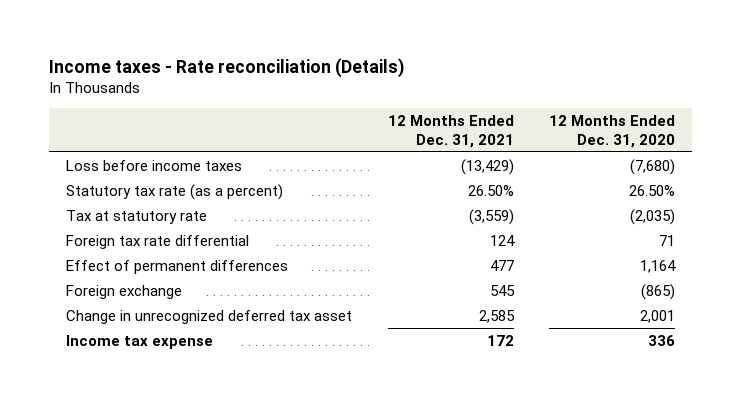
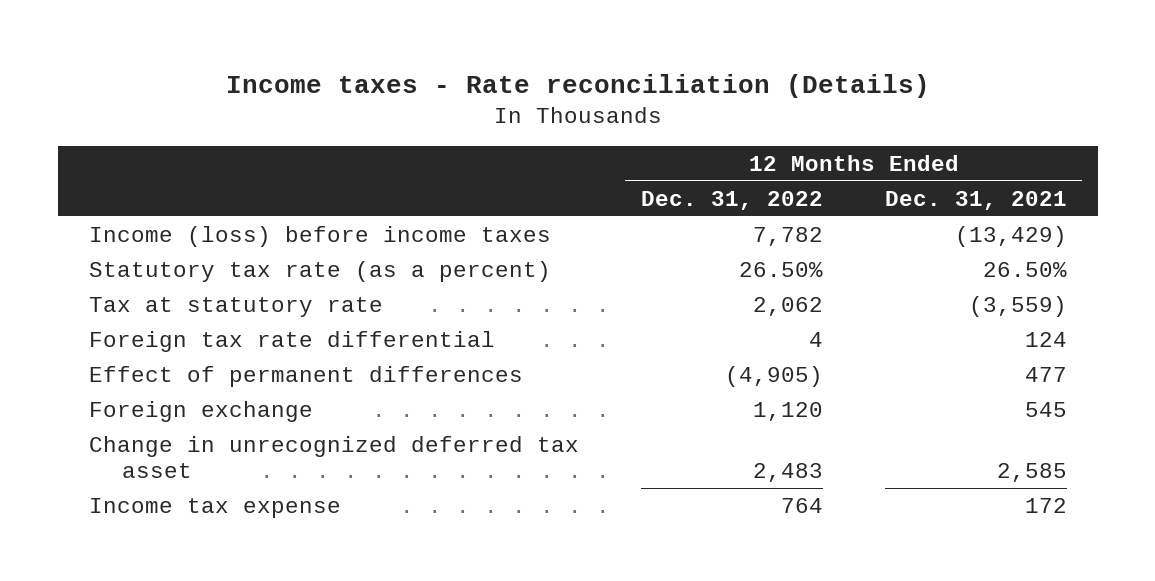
[548,115,675,148] 12 Months Ended Dec. 31, 2020 -> none
none -> [640,190,823,210] Dec. 31, 2022
[66,160,243,172] Loss before income taxes -> [88,225,551,247] Income (loss) before income taxes

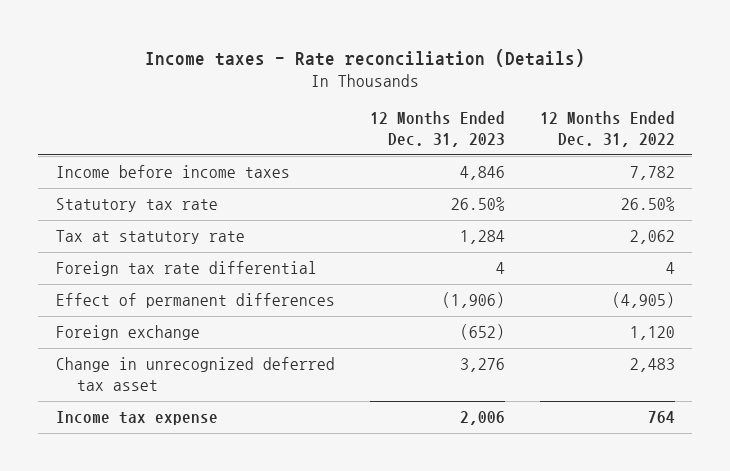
[884,190,1067,210] Dec. 31, 2021 -> none
none -> [369,111,505,147] 12 Months Ended Dec. 31, 2023
[88,225,551,247] Income (loss) before income taxes -> [55,165,290,179] Income before income taxes
[88,260,551,282] Statutory tax rate (as a percent) -> [55,198,218,213] Statutory tax rate

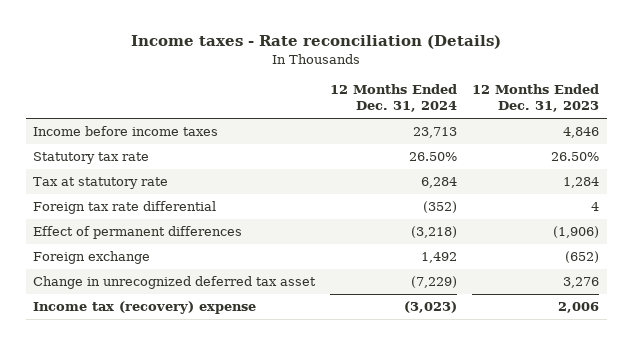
[539,111,675,147] 12 Months Ended Dec. 31, 2022 -> none
none -> [330,83,458,113] 12 Months Ended Dec. 31, 2024
[55,411,218,426] Income tax expense -> [33,301,257,315] Income tax (recovery) expense

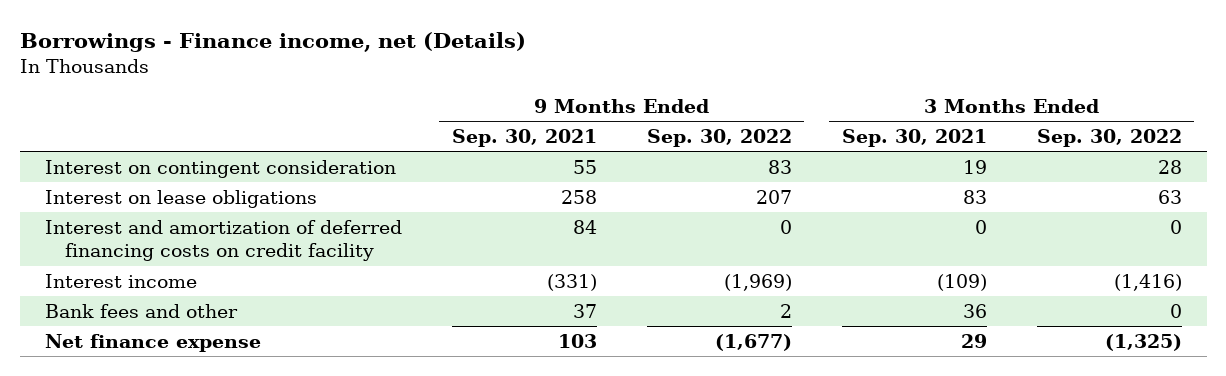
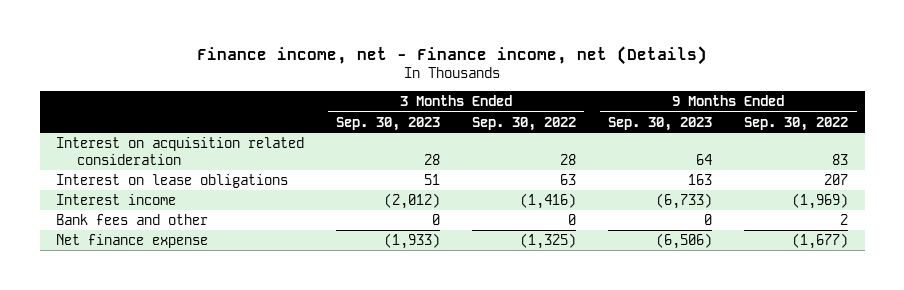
[19,32,526,53] Borrowings - Finance income, net (Details) -> [197,46,708,66] Finance income, net - Finance income, net (Details)
[451,128,597,147] Sep. 30, 2021 -> none
[841,128,987,147] Sep. 30, 2021 -> none
none -> [335,116,440,131] Sep. 30, 2023
none -> [608,116,713,131] Sep. 30, 2023
[44,159,396,178] Interest on contingent consideration -> [55,136,304,165] Interest on acquisition related consideration
[44,219,402,262] Interest and amortization of deferred financing costs on credit facility -> none

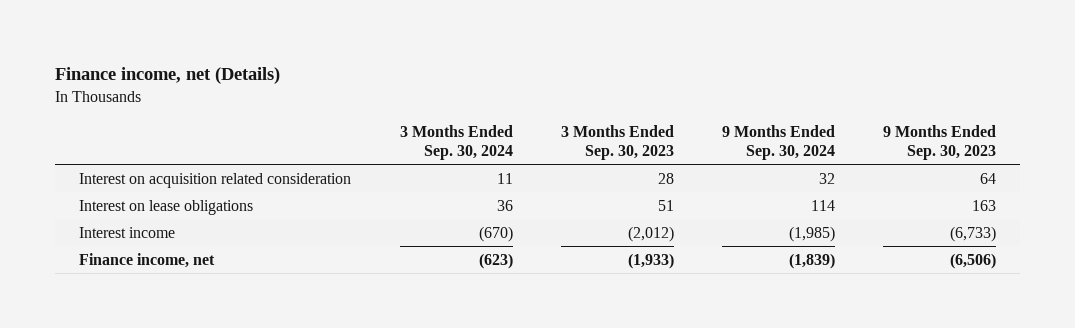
[197,46,708,66] Finance income, net - Finance income, net (Details) -> [55,67,281,85] Finance income, net (Details)
[472,116,577,131] Sep. 30, 2022 -> none
[744,116,849,131] Sep. 30, 2022 -> none
none -> [399,124,513,161] 3 Months Ended Sep. 30, 2024
none -> [721,124,835,161] 9 Months Ended Sep. 30, 2024
[55,213,208,225] Bank fees and other -> none
[55,233,208,248] Net finance expense -> [79,252,216,268] Finance income, net

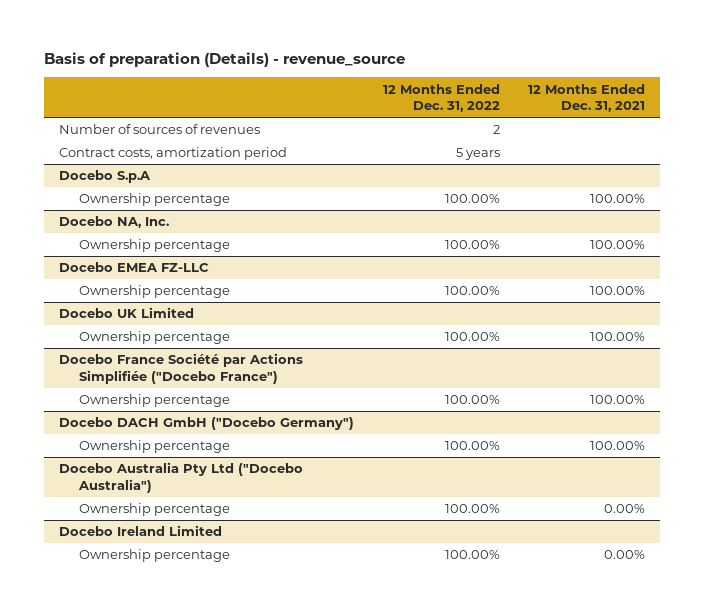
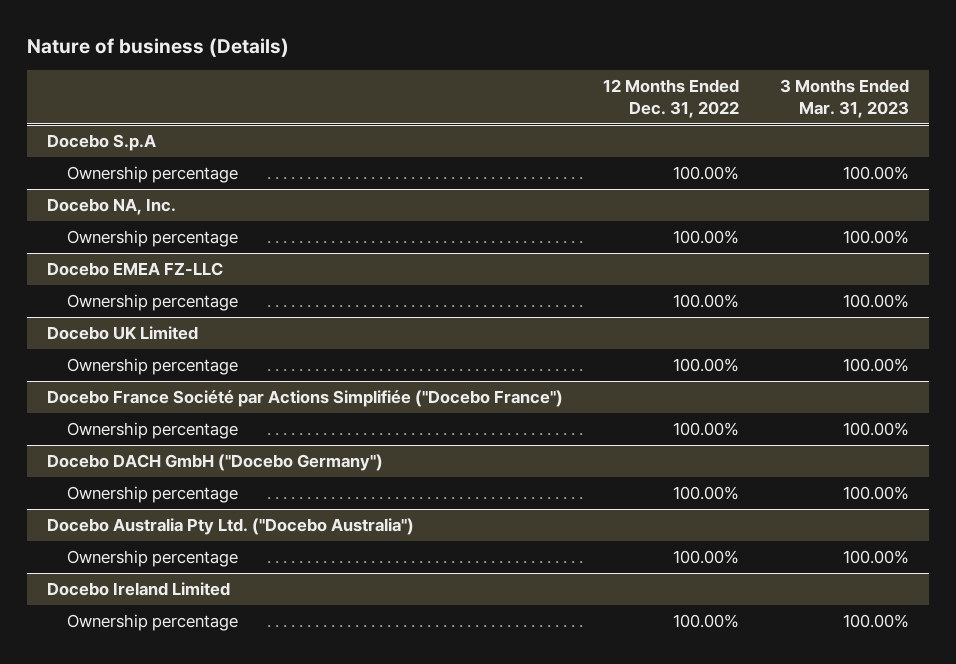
[44,52,406,68] Basis of preparation (Details) - revenue_source -> [26,38,289,58] Nature of business (Details)
[528,83,646,113] 12 Months Ended Dec. 31, 2021 -> none
none -> [779,79,909,118] 3 Months Ended Mar. 31, 2023
[58,124,260,135] Number of sources of revenues -> none
[58,147,287,161] Contract costs, amortization period -> none
[58,462,303,493] Docebo Australia Pty Ltd ("Docebo Australia") -> [46,517,414,535] Docebo Australia Pty Ltd. ("Docebo Australia")

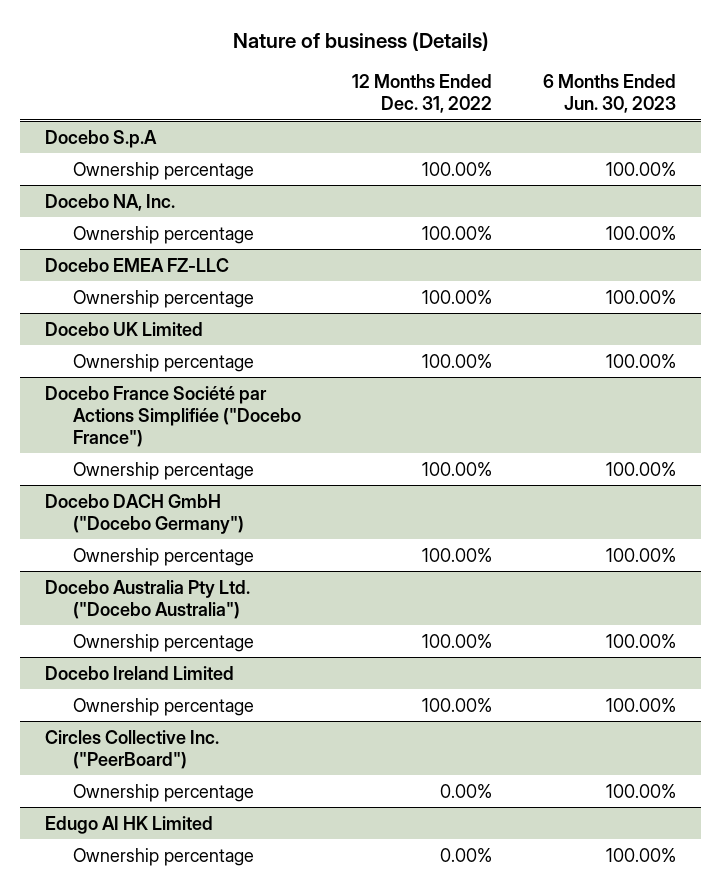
[779,79,909,118] 3 Months Ended Mar. 31, 2023 -> none
none -> [542,73,676,114] 6 Months Ended Jun. 30, 2023
none -> [45,729,220,769] Circles Collective Inc. ("PeerBoard")
none -> [72,783,254,802] Ownership percentage
none -> [45,815,214,834] Edugo AI HK Limited
none -> [72,847,254,866] Ownership percentage

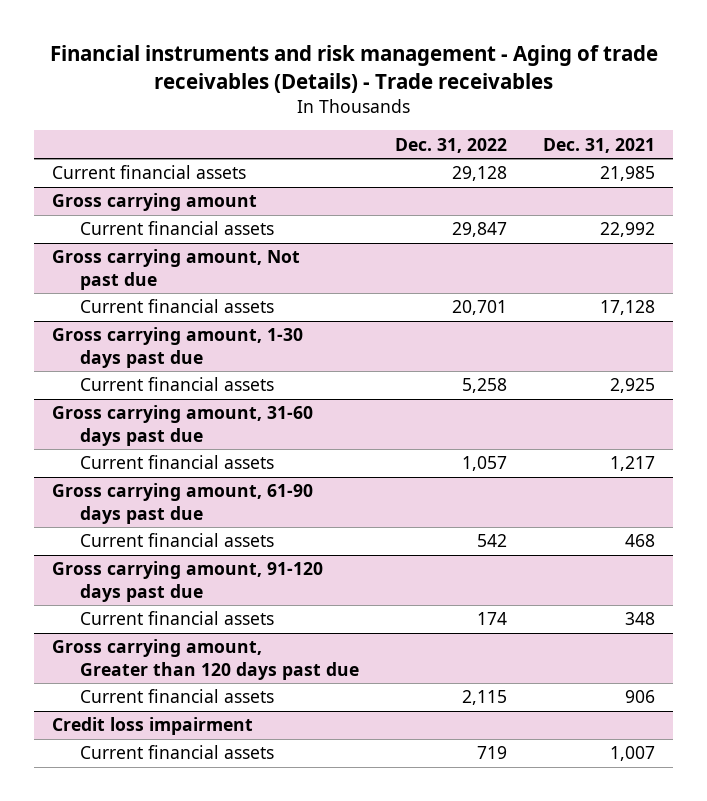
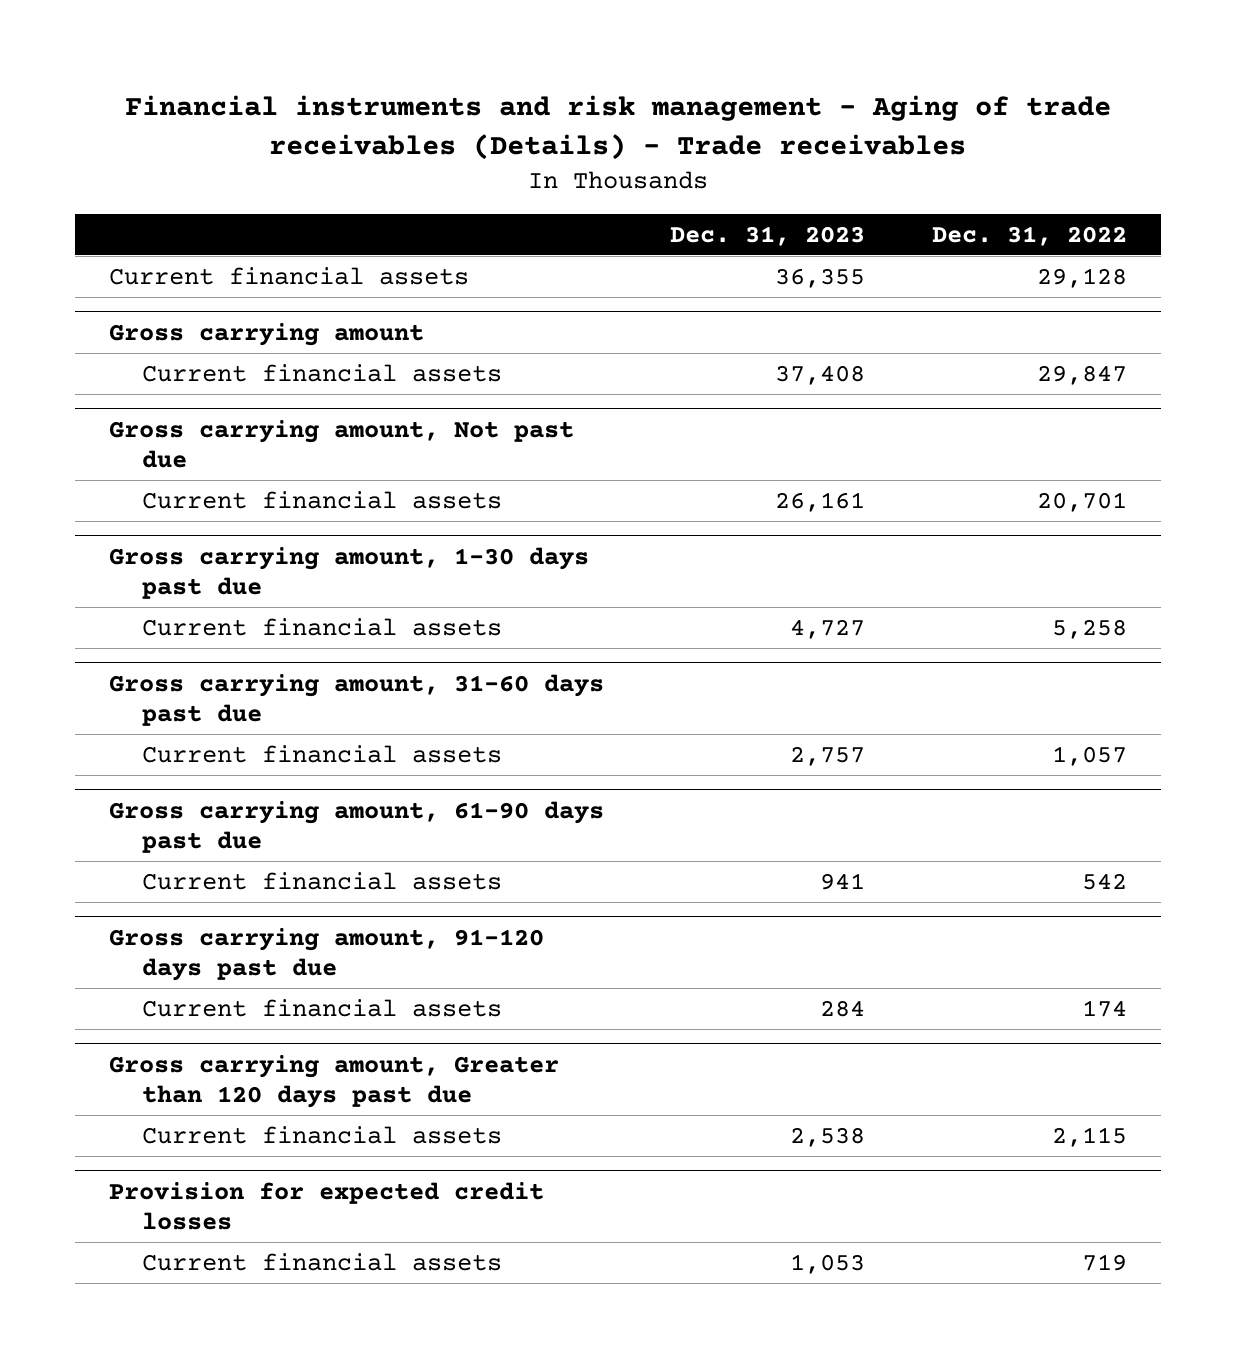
[543,137,656,153] Dec. 31, 2021 -> none
none -> [670,225,866,246] Dec. 31, 2023
[52,717,254,736] Credit loss impairment -> [108,1182,544,1231] Provision for expected credit losses

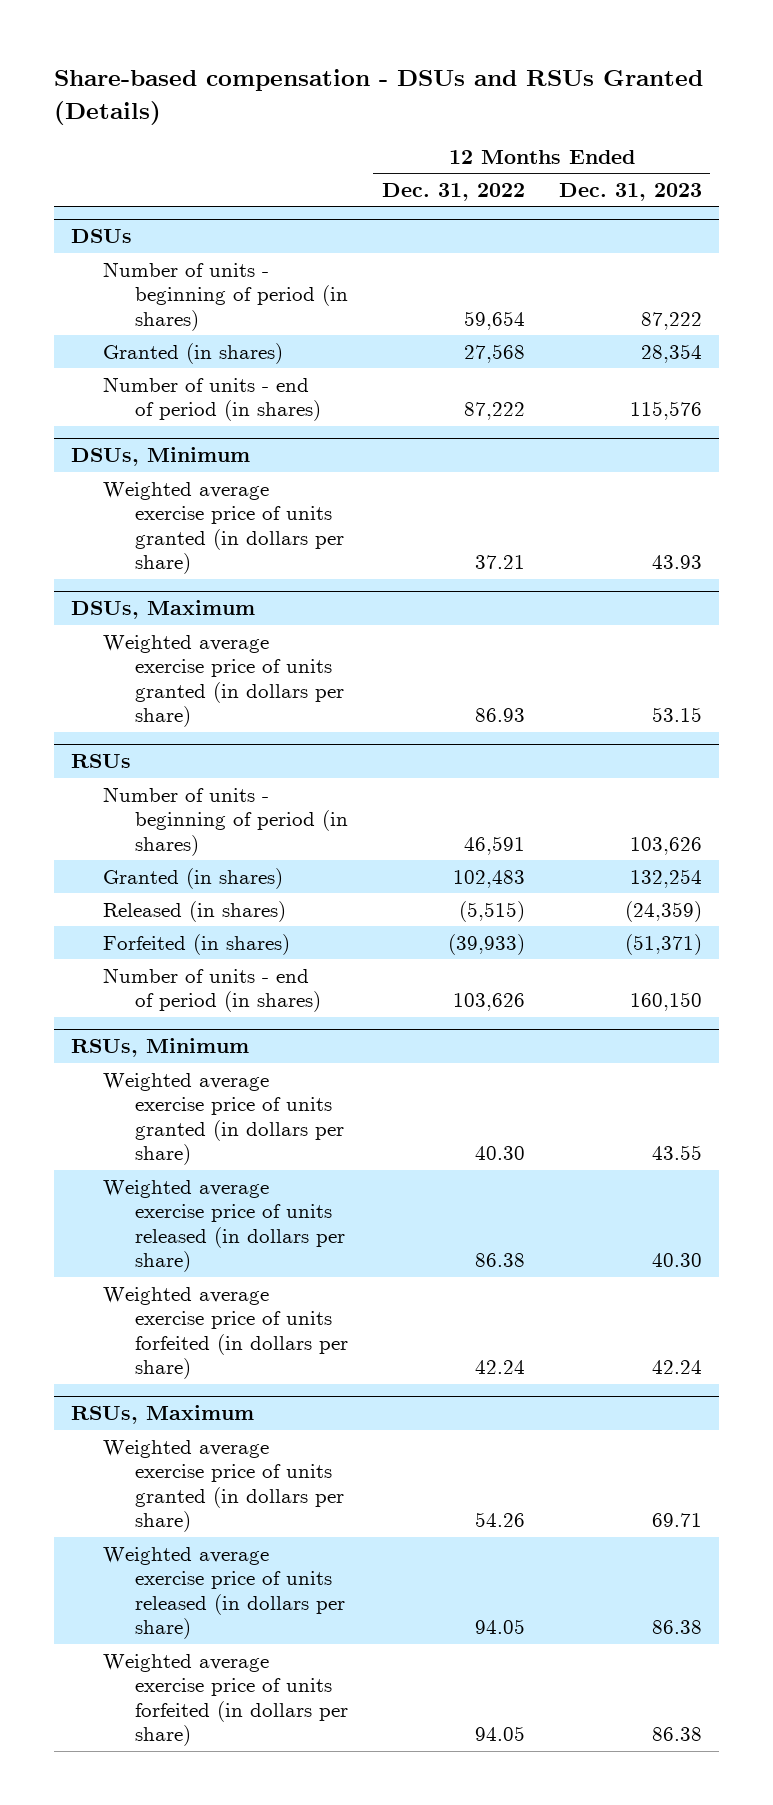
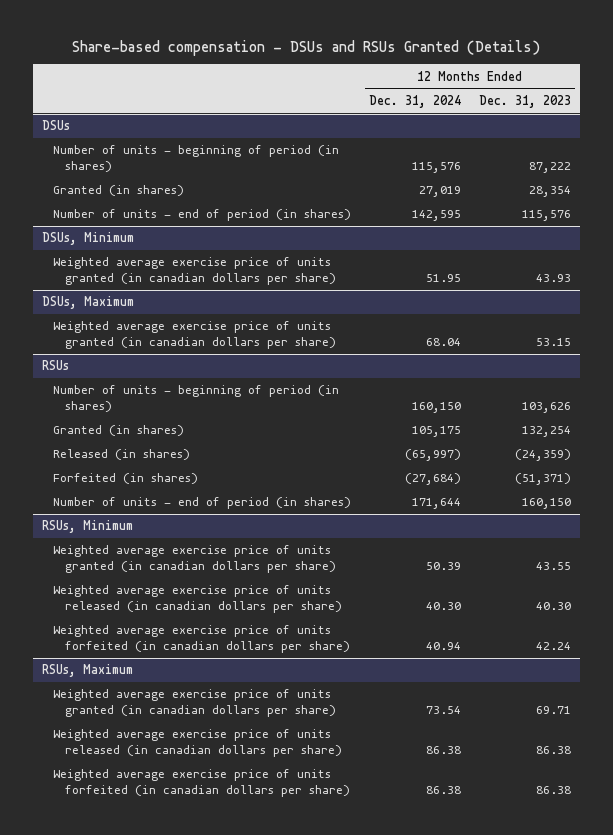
[381,182,525,201] Dec. 31, 2022 -> none
none -> [369,94,462,108] Dec. 31, 2024
[103,481,344,575] Weighted average exercise price of units granted (in dollars per share) -> [53,257,336,285] Weighted average exercise price of units granted (in canadian dollars per share)
[103,634,344,728] Weighted average exercise price of units granted (in dollars per share) -> [53,321,336,349] Weighted average exercise price of units granted (in canadian dollars per share)
[103,1072,344,1166] Weighted average exercise price of units granted (in dollars per share) -> [53,545,336,573] Weighted average exercise price of units granted (in canadian dollars per share)
[103,1179,345,1273] Weighted average exercise price of units released (in dollars per share) -> [53,585,342,613] Weighted average exercise price of units released (in canadian dollars per share)
[103,1286,348,1380] Weighted average exercise price of units forfeited (in dollars per share) -> [53,625,350,653] Weighted average exercise price of units forfeited (in canadian dollars per share)
[103,1439,344,1533] Weighted average exercise price of units granted (in dollars per share) -> [53,689,336,717] Weighted average exercise price of units granted (in canadian dollars per share)
[103,1546,345,1640] Weighted average exercise price of units released (in dollars per share) -> [53,729,342,757] Weighted average exercise price of units released (in canadian dollars per share)
[103,1653,348,1747] Weighted average exercise price of units forfeited (in dollars per share) -> [53,769,350,797] Weighted average exercise price of units forfeited (in canadian dollars per share)

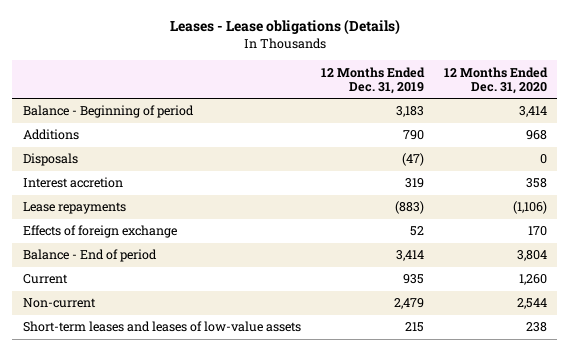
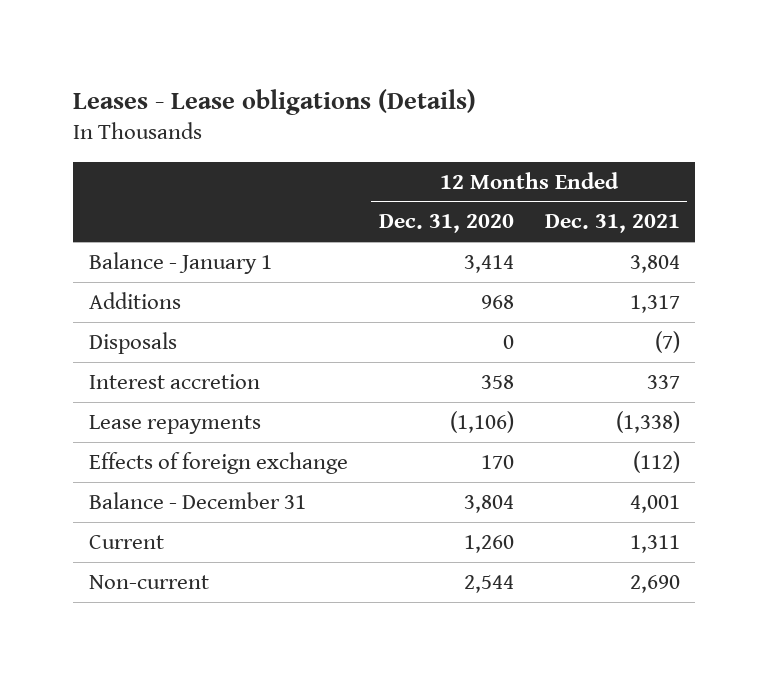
[320,66,425,95] 12 Months Ended Dec. 31, 2019 -> none
none -> [544,214,680,234] Dec. 31, 2021
[22,105,194,119] Balance - Beginning of period -> [88,251,272,274] Balance - January 1
[22,249,157,263] Balance - End of period -> [88,491,306,509] Balance - December 31
[22,321,301,333] Short-term leases and leases of low-value assets -> none

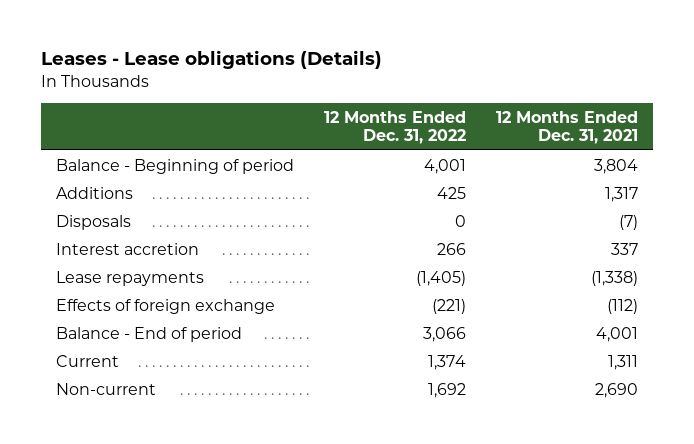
[378,214,514,234] Dec. 31, 2020 -> none
none -> [323,110,466,145] 12 Months Ended Dec. 31, 2022
[88,251,272,274] Balance - January 1 -> [55,158,294,174] Balance - Beginning of period
[88,491,306,509] Balance - December 31 -> [55,326,242,342] Balance - End of period

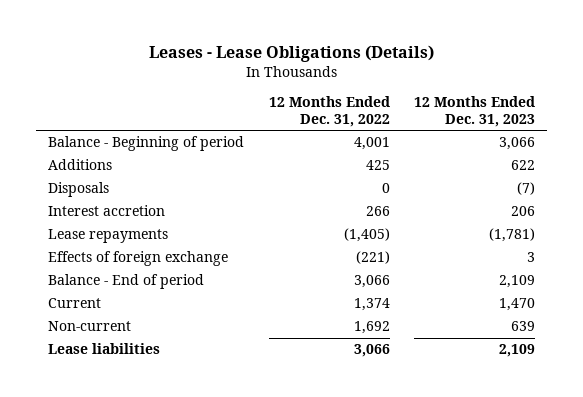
[40,50,382,70] Leases - Lease obligations (Details) -> [148,44,434,62] Leases - Lease Obligations (Details)
[496,110,639,145] 12 Months Ended Dec. 31, 2021 -> none
none -> [414,96,536,127] 12 Months Ended Dec. 31, 2023
none -> [48,343,161,355] Lease liabilities

